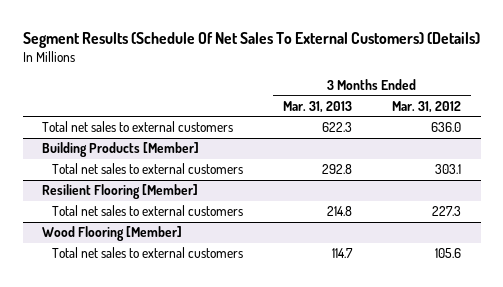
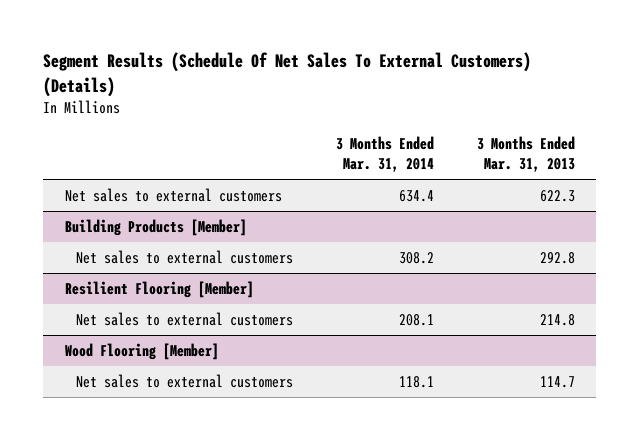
[391,101,461,114] Mar. 31, 2012 -> none
none -> [336,136,435,173] 3 Months Ended Mar. 31, 2014
[42,121,234,133] Total net sales to external customers -> [64,188,282,203] Net sales to external customers
[52,163,244,175] Total net sales to external customers -> [76,250,294,265] Net sales to external customers
[52,205,244,217] Total net sales to external customers -> [76,312,294,327] Net sales to external customers
[52,247,244,259] Total net sales to external customers -> [76,374,294,389] Net sales to external customers

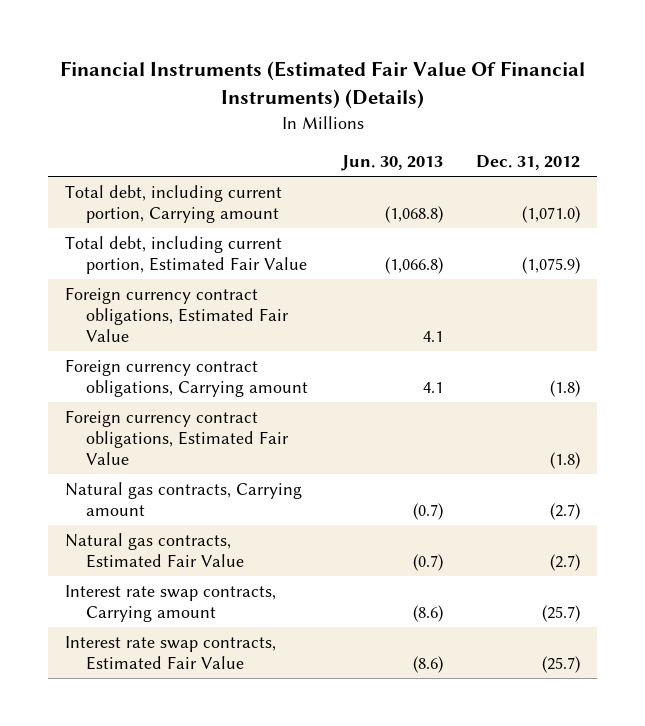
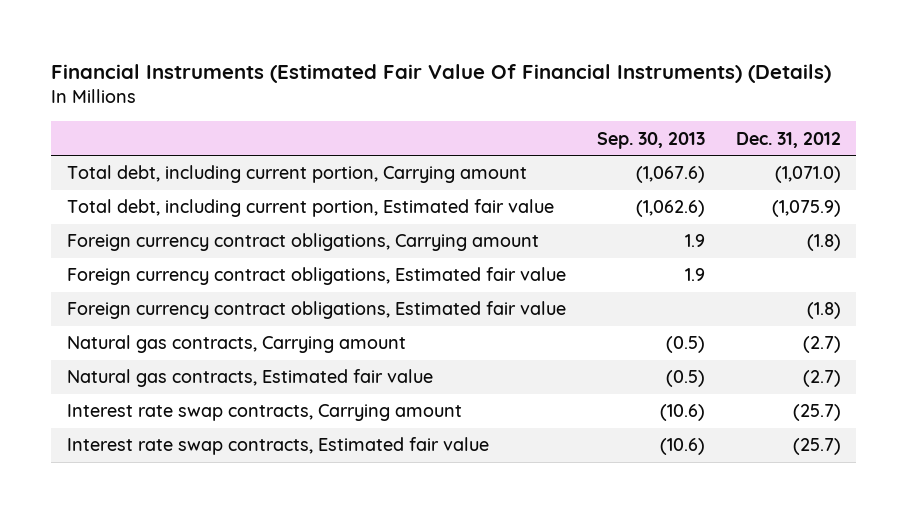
[340,155,443,172] Jun. 30, 2013 -> none
none -> [596,131,705,149] Sep. 30, 2013
[65,286,290,342] Foreign currency contract obligations, Estimated Fair Value -> none
[65,235,308,274] Total debt, including current portion, Estimated Fair Value -> [66,199,554,218] Total debt, including current portion, Estimated fair value
none -> [66,267,566,286] Foreign currency contract obligations, Estimated fair value
[65,409,290,465] Foreign currency contract obligations, Estimated Fair Value -> [66,301,566,320] Foreign currency contract obligations, Estimated fair value
[65,532,245,568] Natural gas contracts, Estimated Fair Value -> [66,369,433,388] Natural gas contracts, Estimated fair value
[65,635,277,670] Interest rate swap contracts, Estimated Fair Value -> [66,437,489,456] Interest rate swap contracts, Estimated fair value

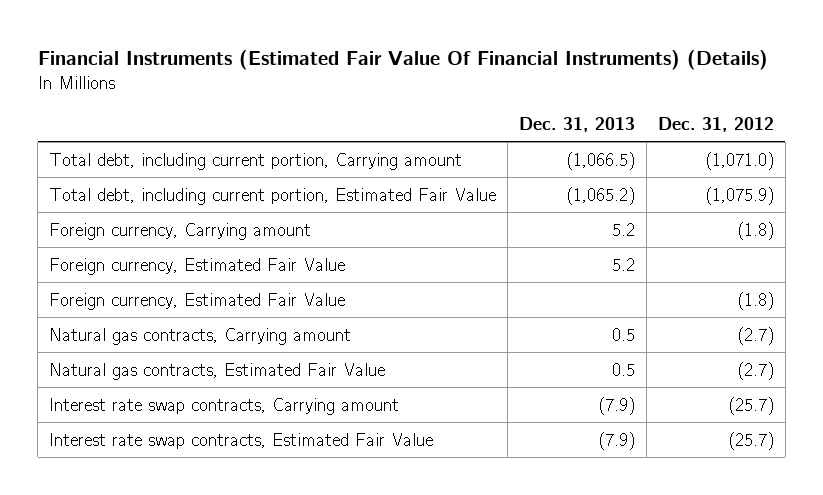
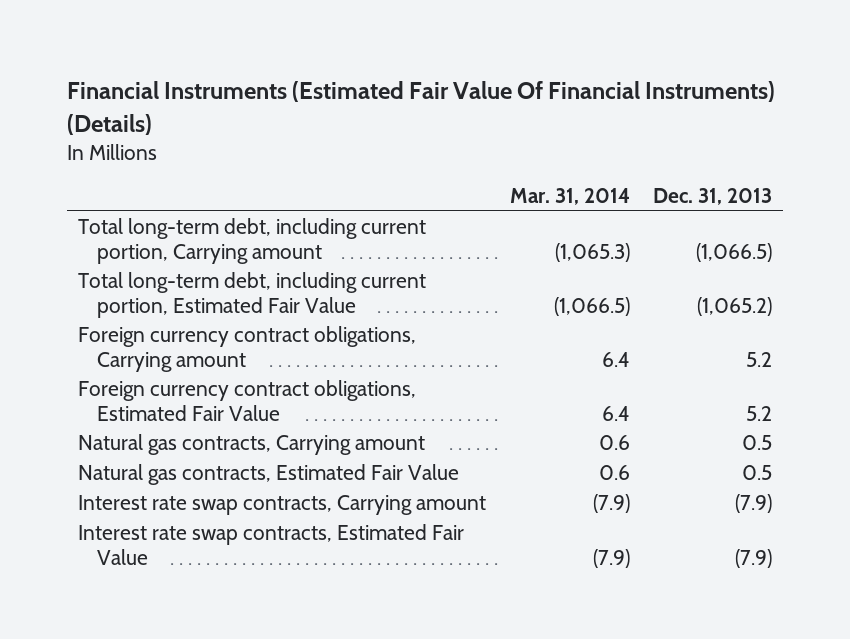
[658,116,775,132] Dec. 31, 2012 -> none
none -> [509,188,630,206] Mar. 31, 2014
[49,292,346,310] Foreign currency, Estimated Fair Value -> none
[49,152,463,170] Total debt, including current portion, Carrying amount -> [78,218,427,264] Total long-term debt, including current portion, Carrying amount
[49,187,497,205] Total debt, including current portion, Estimated Fair Value -> [78,272,427,318] Total long-term debt, including current portion, Estimated Fair Value
[49,222,312,240] Foreign currency, Carrying amount -> [78,326,417,372] Foreign currency contract obligations, Carrying amount
[49,257,346,275] Foreign currency, Estimated Fair Value -> [78,380,417,421] Foreign currency contract obligations, Estimated Fair Value

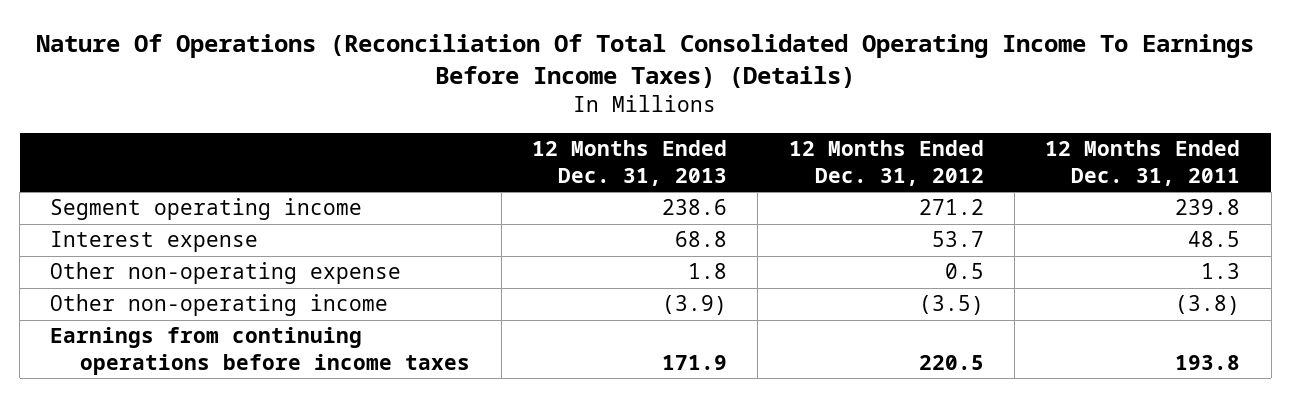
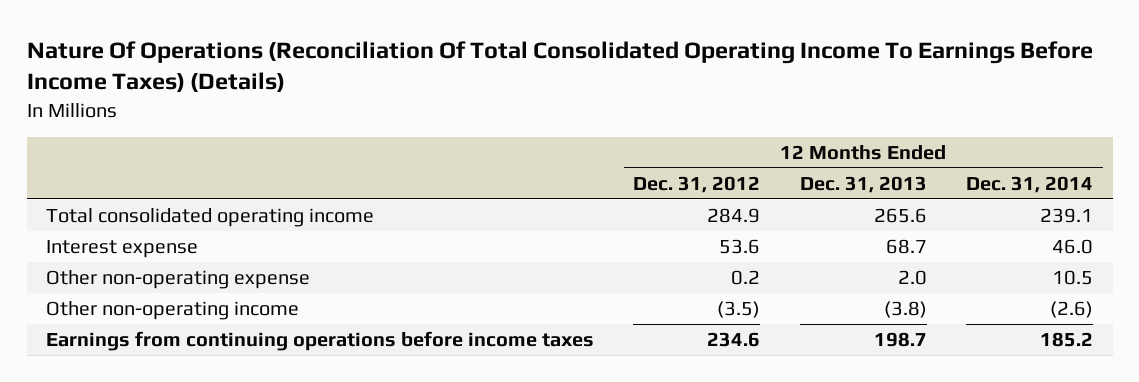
[1045,140,1241,186] 12 Months Ended Dec. 31, 2011 -> none
none -> [965,175,1093,193] Dec. 31, 2014
[50,198,363,221] Segment operating income -> [46,208,375,228] Total consolidated operating income
[661,199,727,216] 238.6 -> [873,208,927,224] 265.6
[918,199,984,216] 271.2 -> [707,208,761,224] 284.9
[674,231,727,248] 68.8 -> [885,239,927,255] 68.7
[931,231,984,248] 53.7 -> [719,239,761,255] 53.6
[687,263,727,280] 1.8 -> [897,270,927,286] 2.0
[944,263,984,280] 0.5 -> [731,270,761,286] 0.2
[661,295,727,316] (3.9) -> [883,301,927,319] (3.8)
[661,354,727,370] 171.9 -> [873,332,927,348] 198.7
[918,354,984,370] 220.5 -> [707,332,761,348] 234.6

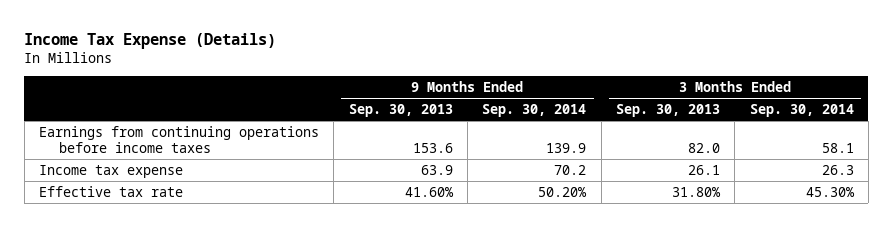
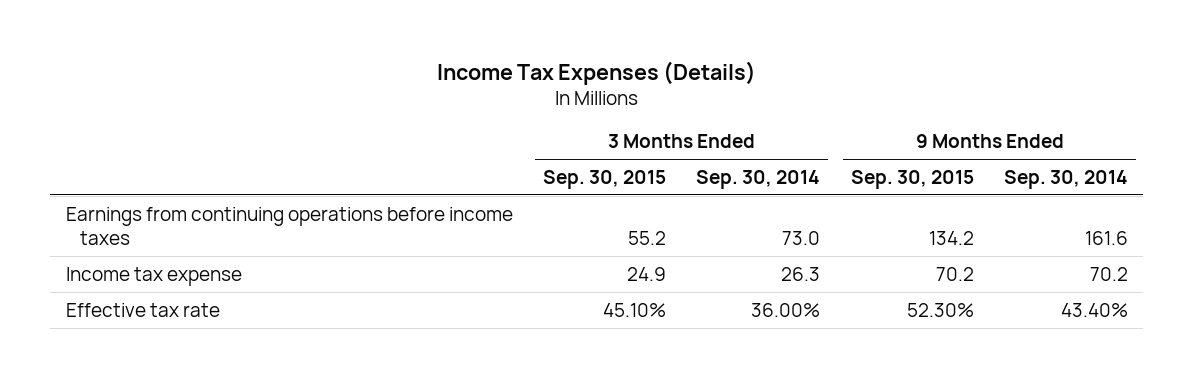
[24,33,277,50] Income Tax Expense (Details) -> [436,60,756,85] Income Tax Expenses (Details)
[348,104,453,118] Sep. 30, 2013 -> none
[615,104,720,118] Sep. 30, 2013 -> none
none -> [543,170,667,190] Sep. 30, 2015
none -> [850,170,974,190] Sep. 30, 2015
[546,143,587,154] 139.9 -> [1085,231,1129,246] 161.6
[821,143,854,154] 58.1 -> [782,231,821,246] 73.0
[538,186,588,197] 50.20% -> [1061,302,1129,317] 43.40%
[805,186,855,197] 45.30% -> [751,302,821,317] 36.00%

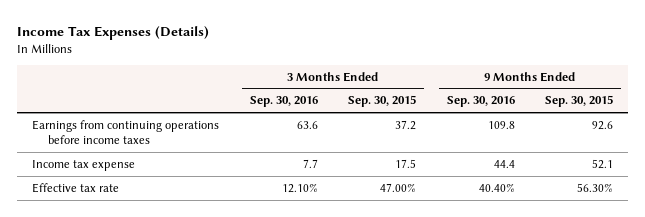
[696,170,821,190] Sep. 30, 2014 -> none
[1004,170,1129,190] Sep. 30, 2014 -> none
none -> [249,96,318,108] Sep. 30, 2016
none -> [446,96,515,108] Sep. 30, 2016
[628,231,667,246] 55.2 -> [395,119,417,130] 37.2
[928,231,974,246] 134.2 -> [592,120,614,130] 92.6
[627,266,667,281] 24.9 -> [395,158,417,168] 17.5
[935,266,974,281] 70.2 -> [592,158,614,169] 52.1
[603,302,667,317] 45.10% -> [380,182,417,192] 47.00%
[906,302,974,317] 52.30% -> [577,182,614,192] 56.30%

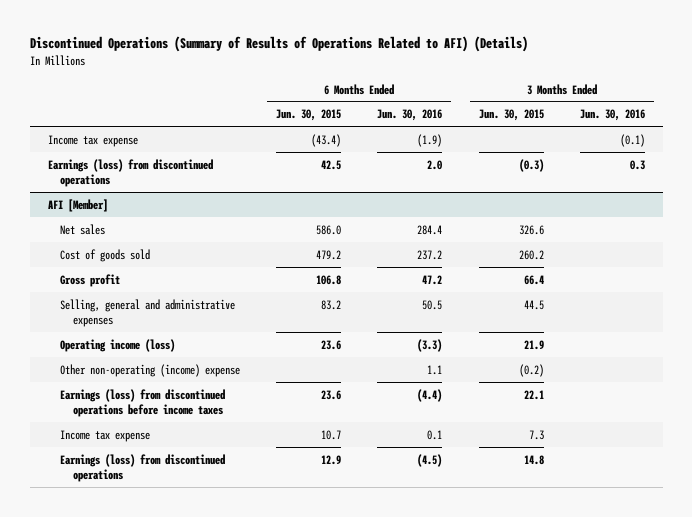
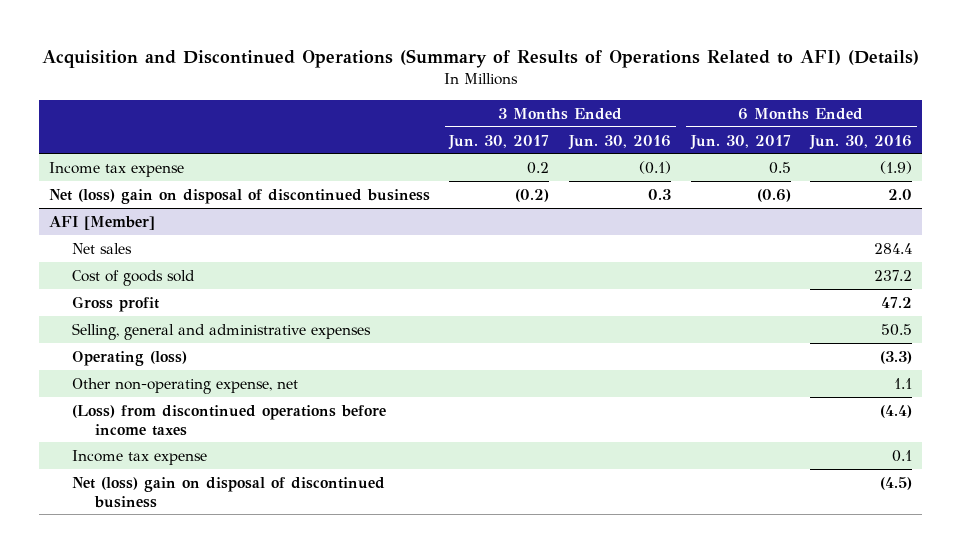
[29,36,528,53] Discontinued Operations (Summary of Results of Operations Related to AFI) (Details) -> [41,49,919,69] Acquisition and Discontinued Operations (Summary of Results of Operations Related to AFI) (Details)
[276,109,342,122] Jun. 30, 2015 -> none
[478,109,544,122] Jun. 30, 2015 -> none
none -> [448,134,550,150] Jun. 30, 2017
none -> [689,134,791,150] Jun. 30, 2017
[47,158,213,188] Earnings (loss) from discontinued operations -> [48,188,430,204] Net (loss) gain on disposal of discontinued business
[60,338,176,352] Operating income (loss) -> [71,350,187,366] Operating (loss)
[60,363,241,377] Other non-operating (income) expense -> [71,377,298,394] Other non-operating expense, net
[60,388,226,418] Earnings (loss) from discontinued operations before income taxes -> [71,404,386,436] (Loss) from discontinued operations before income taxes
[60,453,226,483] Earnings (loss) from discontinued operations -> [71,476,385,508] Net (loss) gain on disposal of discontinued business

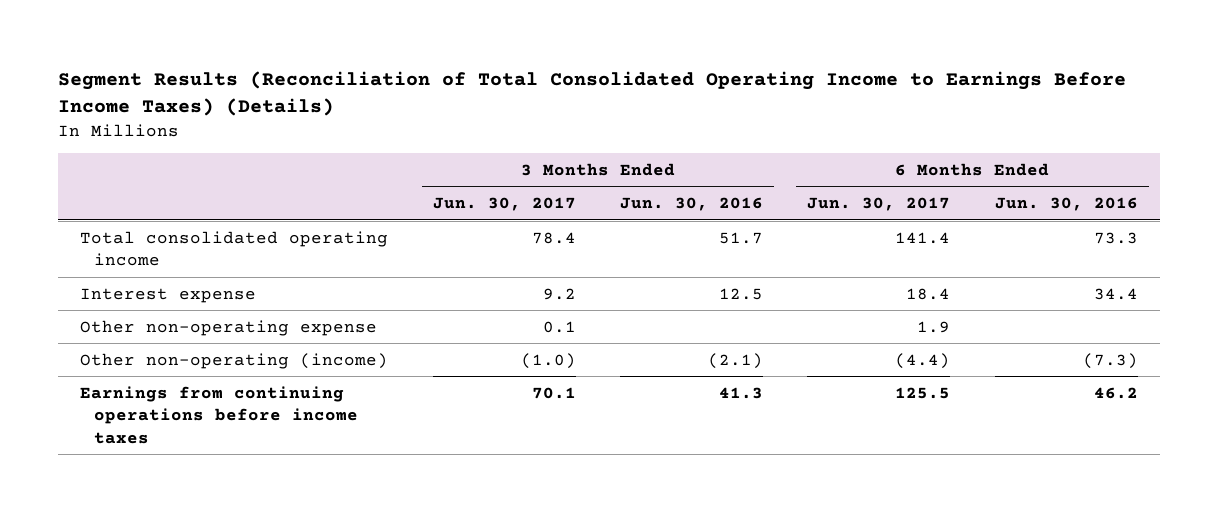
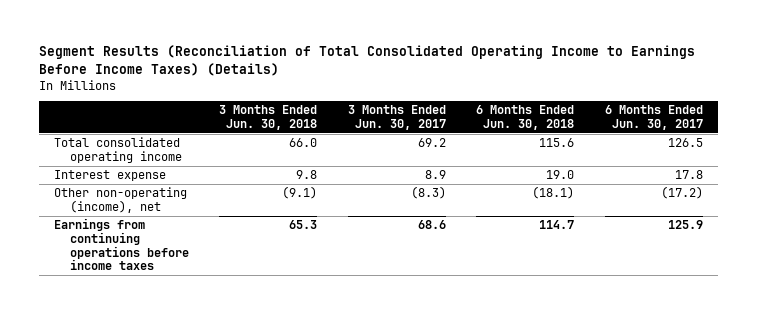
[620,197,764,212] Jun. 30, 2016 -> none
[994,197,1138,212] Jun. 30, 2016 -> none
none -> [219,105,318,130] 3 Months Ended Jun. 30, 2018
none -> [476,105,575,130] 6 Months Ended Jun. 30, 2018
[80,319,378,336] Other non-operating expense -> none
[531,231,576,244] 78.4 -> [417,138,446,148] 69.2
[895,231,951,244] 141.4 -> [667,138,703,148] 126.5
[542,287,576,300] 9.2 -> [424,170,446,180] 8.9
[906,287,951,300] 18.4 -> [674,170,703,180] 17.8
[80,352,389,369] Other non-operating (income) -> [53,187,187,213] Other non-operating (income), net
[520,352,576,369] (1.0) -> [410,186,446,200] (8.3)
[895,352,951,369] (4.4) -> [660,186,703,200] (17.2)
[531,386,576,399] 70.1 -> [417,220,446,230] 68.6
[895,386,951,399] 125.5 -> [667,220,703,230] 125.9

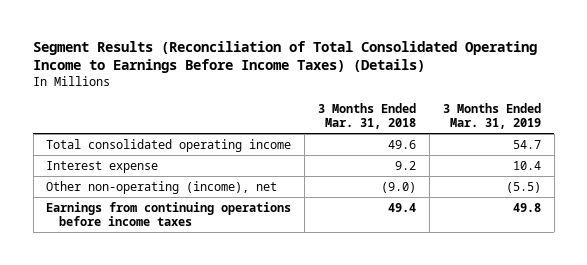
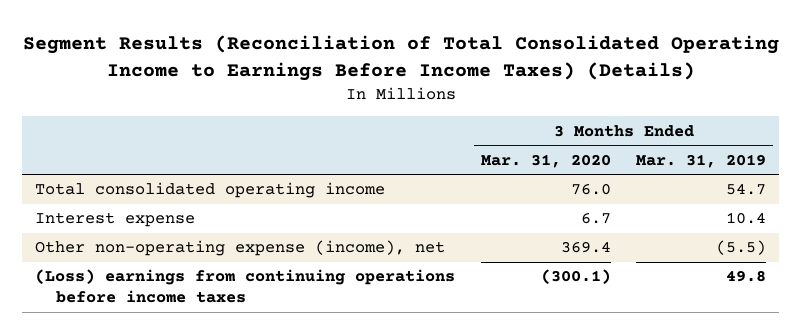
[318,102,417,130] 3 Months Ended Mar. 31, 2018 -> none
none -> [480,153,611,168] Mar. 31, 2020
[46,180,278,194] Other non-operating (income), net -> [35,240,446,257] Other non-operating expense (income), net
[46,201,292,227] Earnings from continuing operations before income taxes -> [35,269,456,304] (Loss) earnings from continuing operations before income taxes

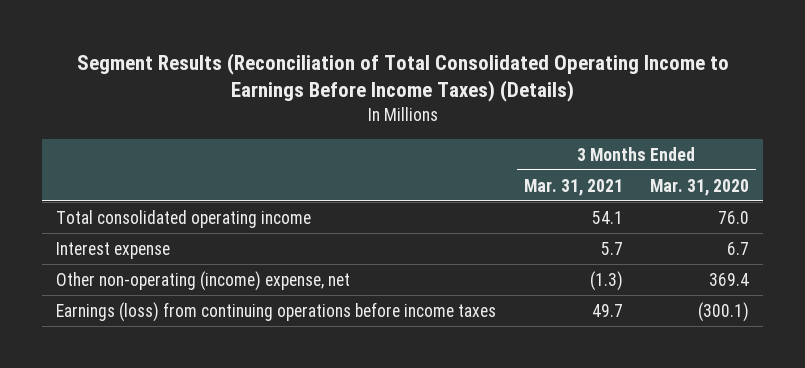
[636,153,767,168] Mar. 31, 2019 -> none
none -> [523,178,623,196] Mar. 31, 2021
[35,240,446,257] Other non-operating expense (income), net -> [56,270,351,291] Other non-operating (income) expense, net
[35,269,456,304] (Loss) earnings from continuing operations before income taxes -> [56,301,497,322] Earnings (loss) from continuing operations before income taxes

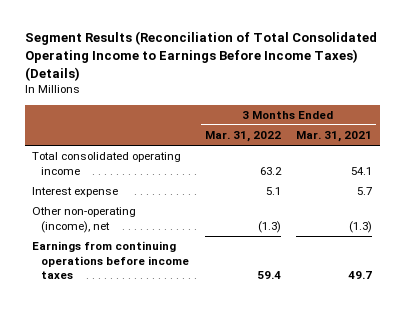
[650,178,750,196] Mar. 31, 2020 -> none
none -> [204,131,281,143] Mar. 31, 2022
[56,270,351,291] Other non-operating (income) expense, net -> [32,207,137,233] Other non-operating (income), net
[56,301,497,322] Earnings (loss) from continuing operations before income taxes -> [32,241,190,279] Earnings from continuing operations before income taxes

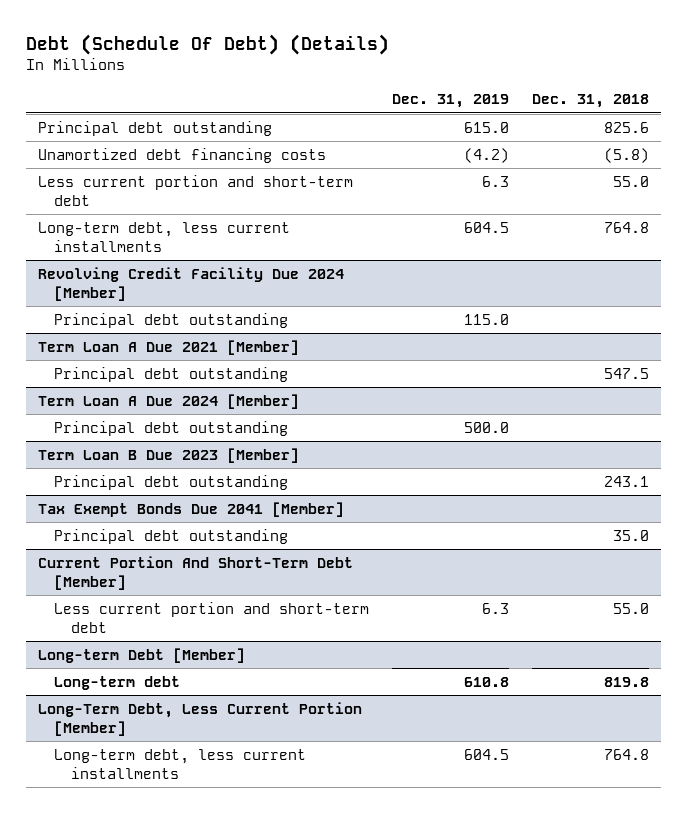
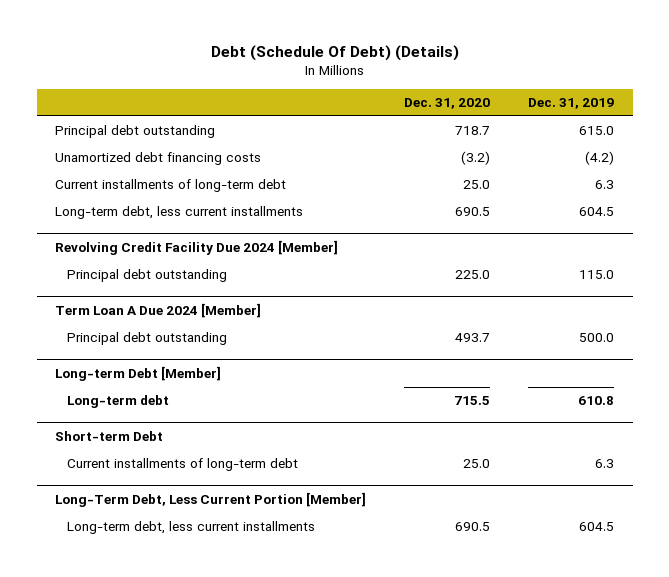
[532,94,650,109] Dec. 31, 2018 -> none
none -> [404,98,491,110] Dec. 31, 2020
[37,175,353,206] Less current portion and short-term debt -> [55,179,287,193] Current installments of long-term debt
[37,340,299,356] Term Loan A Due 2021 [Member] -> none
[54,367,289,383] Principal debt outstanding -> none
[37,448,299,464] Term Loan B Due 2023 [Member] -> none
[54,475,289,491] Principal debt outstanding -> none
[37,502,344,518] Tax Exempt Bonds Due 2041 [Member] -> none
[54,529,289,545] Principal debt outstanding -> none
[37,556,353,590] Current Portion And Short-Term Debt [Member] -> none
[54,602,370,633] Less current portion and short-term debt -> none
none -> [55,430,164,441] Short-term Debt
none -> [66,458,298,472] Current installments of long-term debt

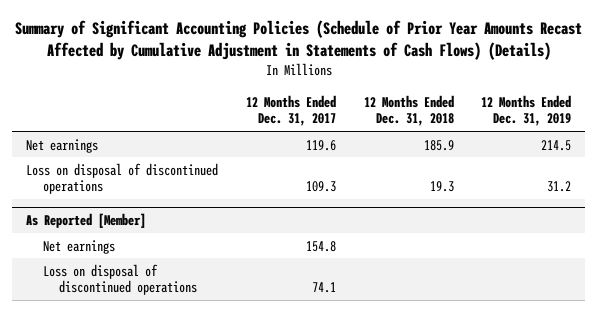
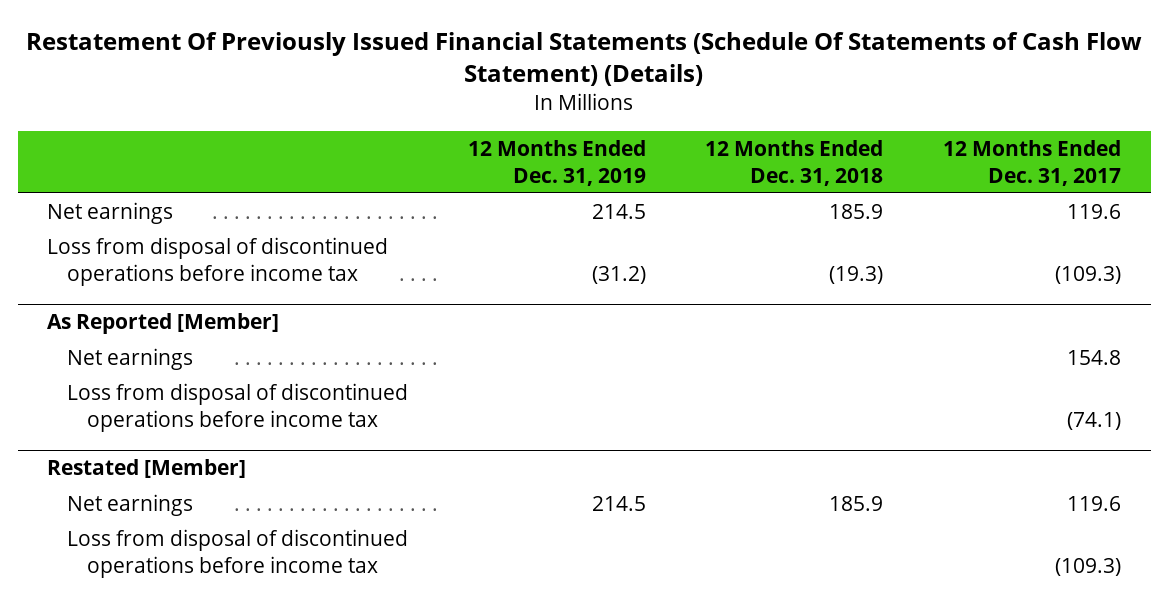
[14,19,582,60] Summary of Significant Accounting Policies (Schedule of Prior Year Amounts Recast Affected by Cumulative Adjustment in Statements of Cash Flows) (Details) -> [26,31,1143,87] Restatement Of Previously Issued Financial Statements (Schedule Of Statements of Cash Flow Statement) (Details)
[25,162,218,195] Loss on disposal of discontinued operations -> [47,236,389,286] Loss from disposal of discontinued operations before income tax
[305,181,336,193] 109.3 -> [1054,265,1121,284] (109.3)
[429,181,454,193] 19.3 -> [829,265,884,284] (19.3)
[547,181,572,193] 31.2 -> [591,265,646,284] (31.2)
[42,263,198,296] Loss on disposal of discontinued operations -> [67,382,409,432] Loss from disposal of discontinued operations before income tax
[311,282,336,294] 74.1 -> [1066,411,1121,430] (74.1)
none -> [47,459,247,479] Restated [Member]
none -> [67,493,194,516] Net earnings
none -> [67,528,409,578] Loss from disposal of discontinued operations before income tax

